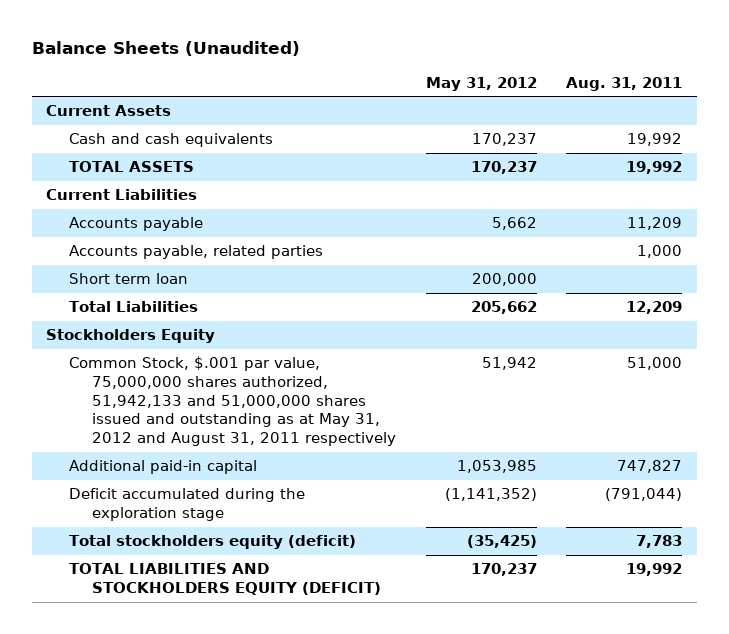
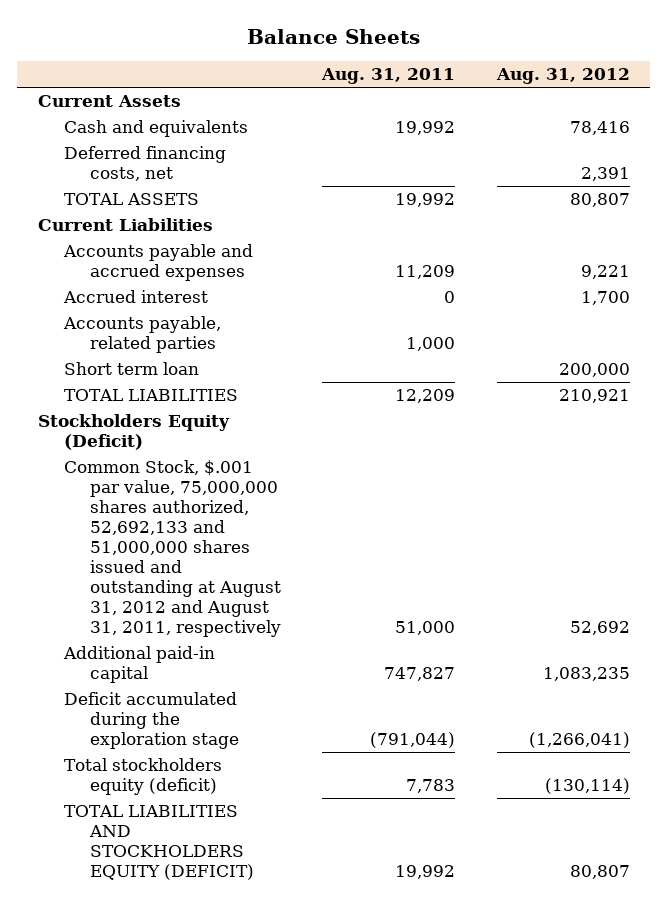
[31,40,300,56] Balance Sheets (Unaudited) -> [246,28,420,44] Balance Sheets
[425,76,537,91] May 31, 2012 -> none
none -> [495,68,630,85] Aug. 31, 2012
[69,133,274,148] Cash and cash equivalents -> [63,120,248,138] Cash and equivalents
none -> [63,146,226,182] Deferred financing costs, net
[69,217,204,232] Accounts payable -> [62,244,253,282] Accounts payable and accrued expenses
none -> [62,290,208,304] Accrued interest
[69,301,199,313] Total Liabilities -> [63,389,238,402] TOTAL LIABILITIES
[46,329,216,344] Stockholders Equity -> [38,414,231,451] Stockholders Equity (Deficit)
[69,356,397,446] Common Stock, $.001 par value, 75,000,000 shares authorized, 51,942,133 and 51,000,000 shares issued and outstanding as at May 31, 2012 and August 31, 2011 respectively -> [63,460,281,637] Common Stock, $.001 par value, 75,000,000 shares authorized, 52,692,133 and 51,000,000 shares issued and outstanding at August 31, 2012 and August 31, 2011, respectively

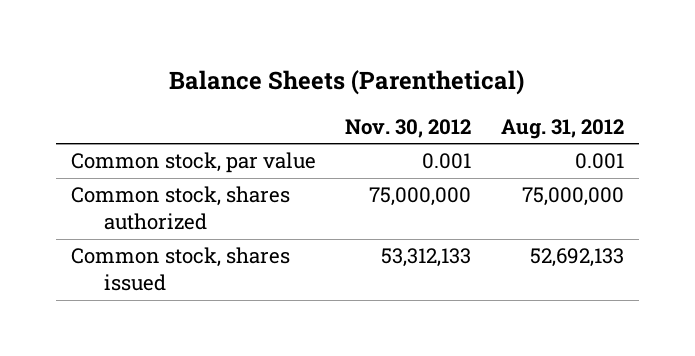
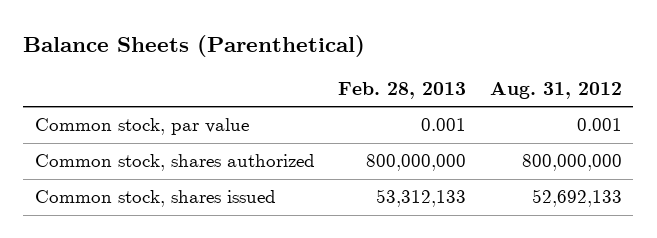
[345,118,472,138] Nov. 30, 2012 -> none
none -> [338,81,467,99] Feb. 28, 2013
[521,187,624,207] 75,000,000 -> [521,154,622,172] 800,000,000

